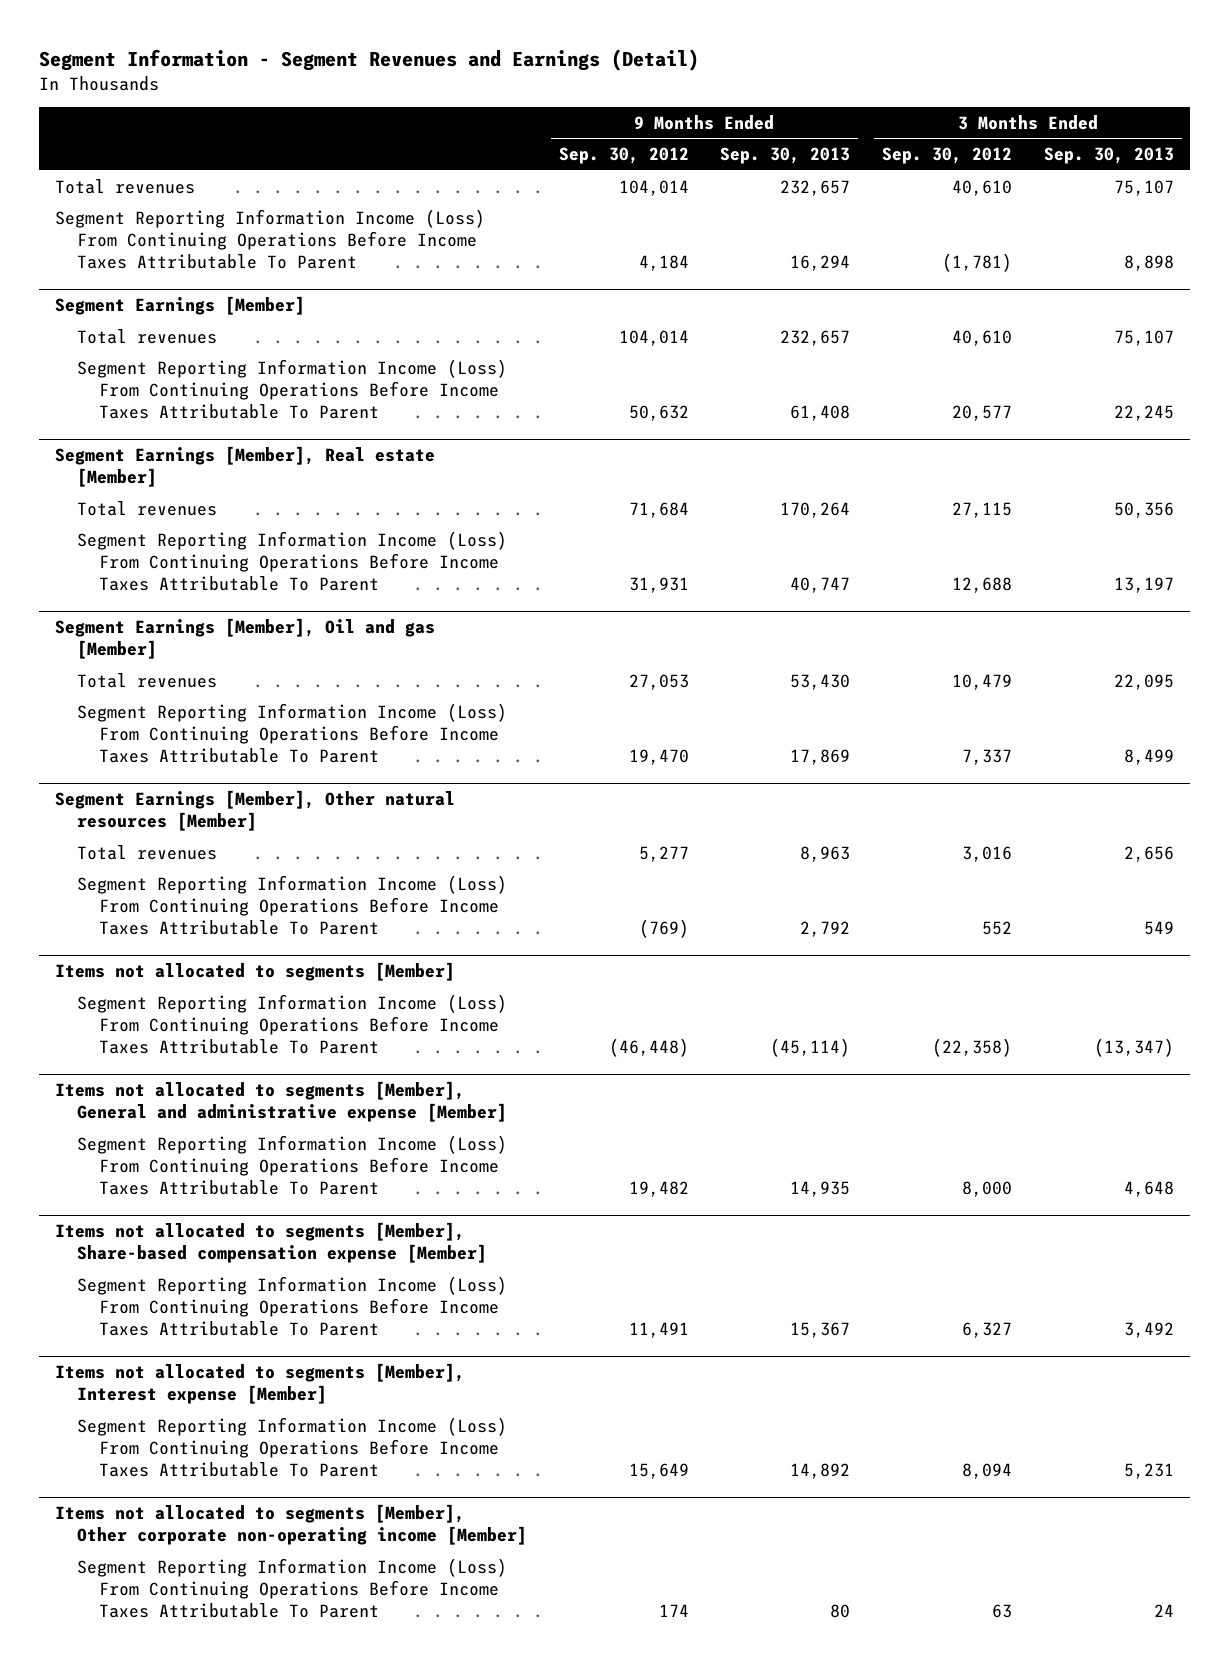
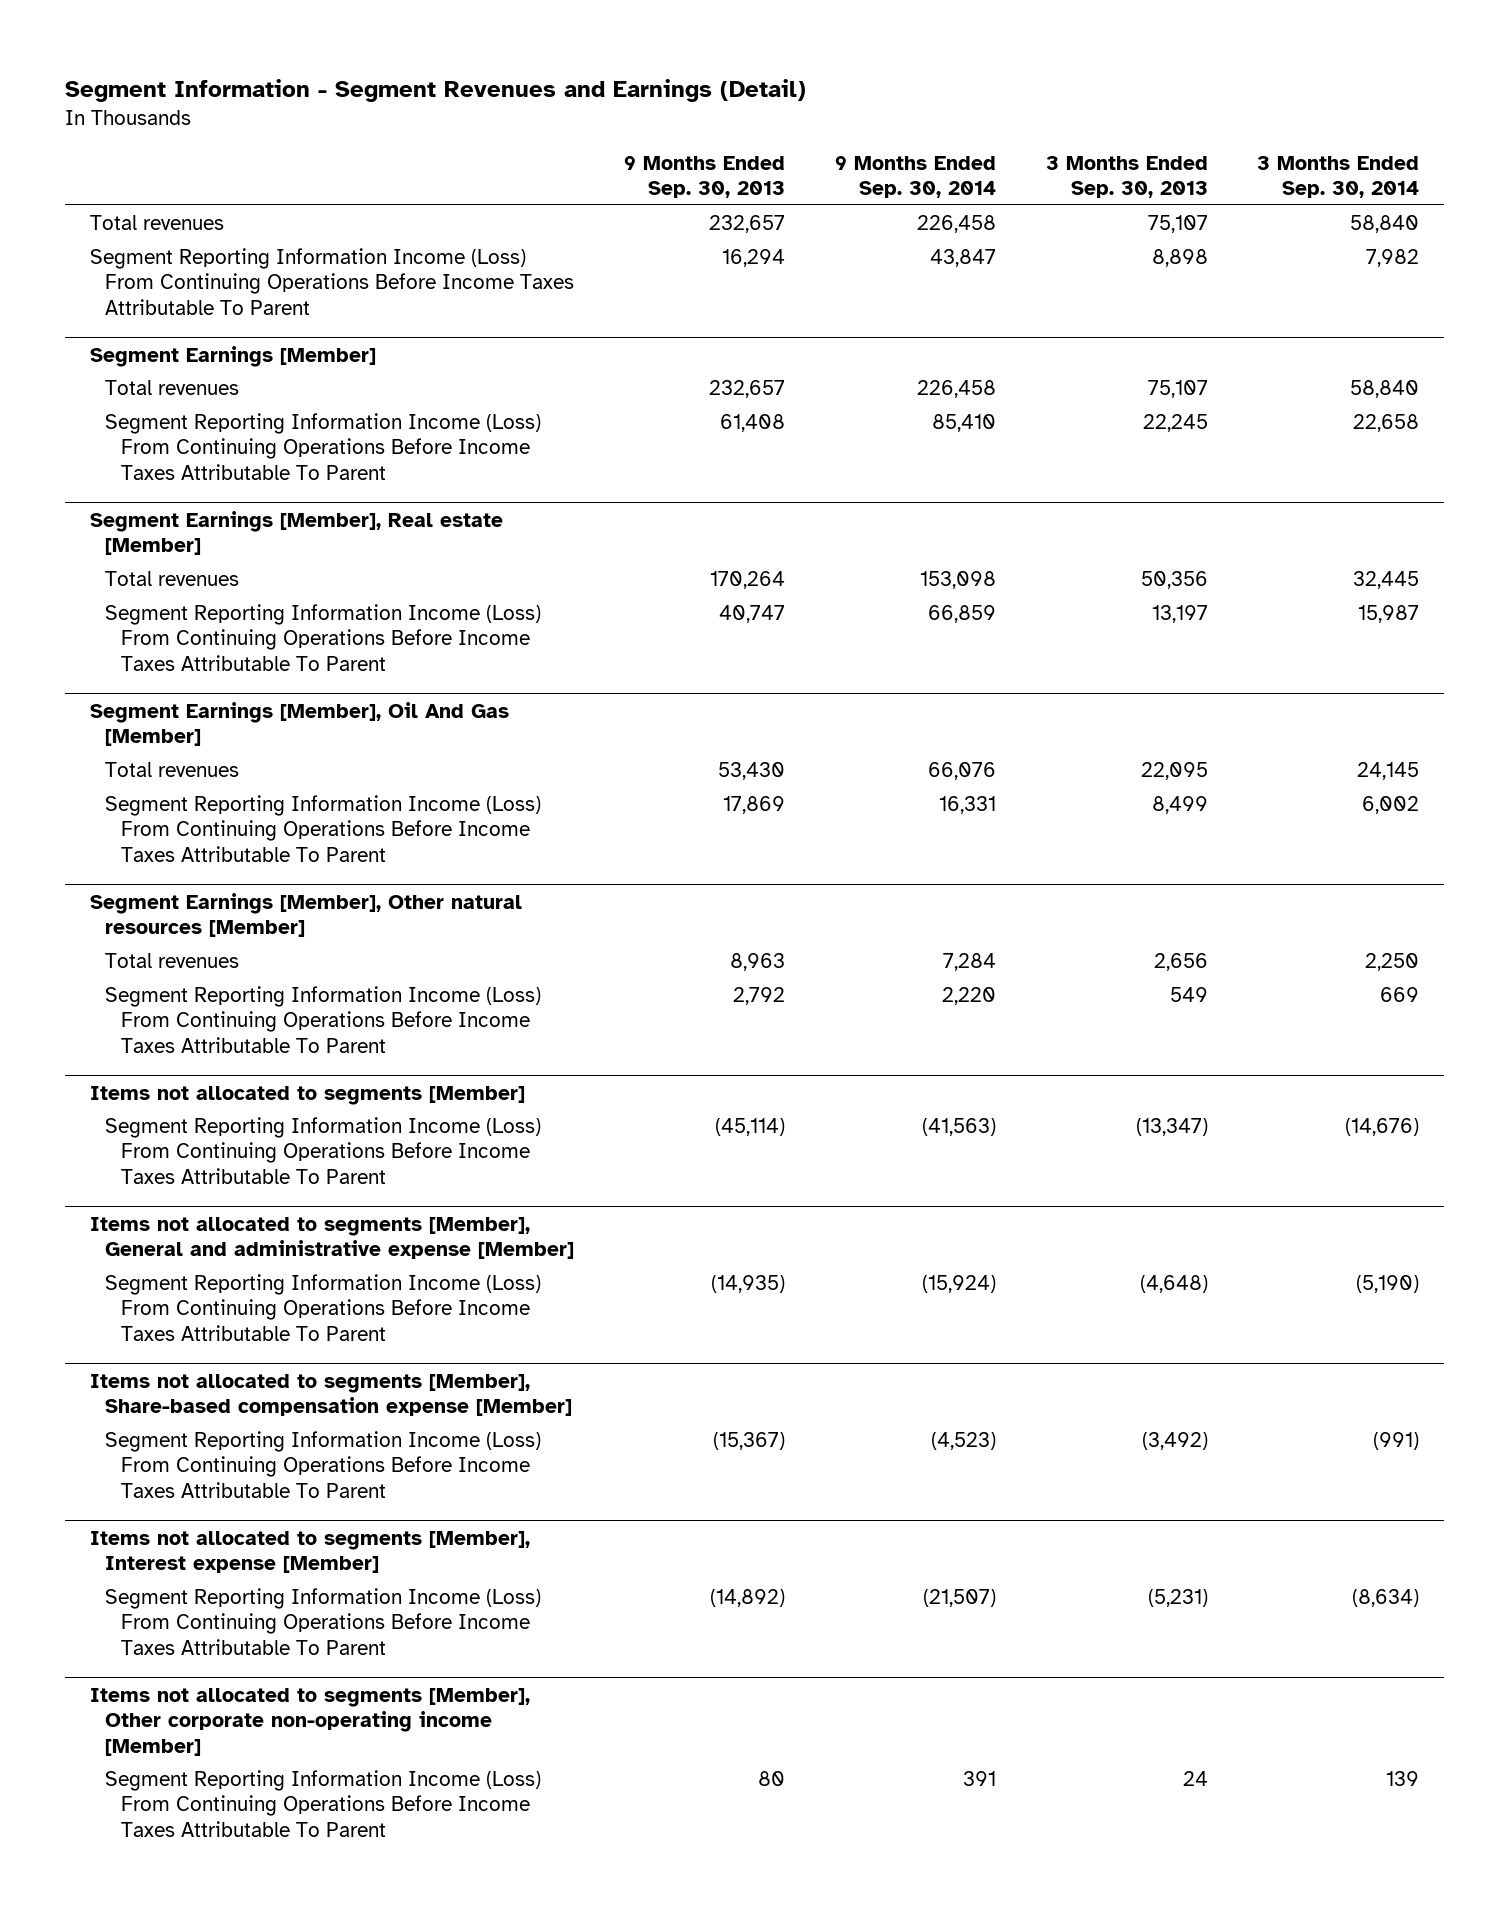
[558,147,689,165] Sep. 30, 2012 -> none
[882,147,1013,165] Sep. 30, 2012 -> none
none -> [834,155,996,199] 9 Months Ended Sep. 30, 2014
none -> [1257,155,1420,199] 3 Months Ended Sep. 30, 2014
[54,617,435,659] Segment Earnings [Member], Oil and gas [Member] -> [89,701,509,747] Segment Earnings [Member], Oil And Gas [Member]
[790,1181,851,1198] 14,935 -> [711,1274,786,1293] (14,935)
[1123,1181,1174,1198] 4,648 -> [1139,1274,1208,1293] (4,648)
[790,1322,851,1339] 15,367 -> [713,1431,786,1450] (15,367)
[1123,1322,1174,1339] 3,492 -> [1141,1431,1208,1450] (3,492)
[790,1463,851,1480] 14,892 -> [710,1588,786,1607] (14,892)
[1123,1463,1174,1480] 5,231 -> [1147,1588,1208,1607] (5,231)

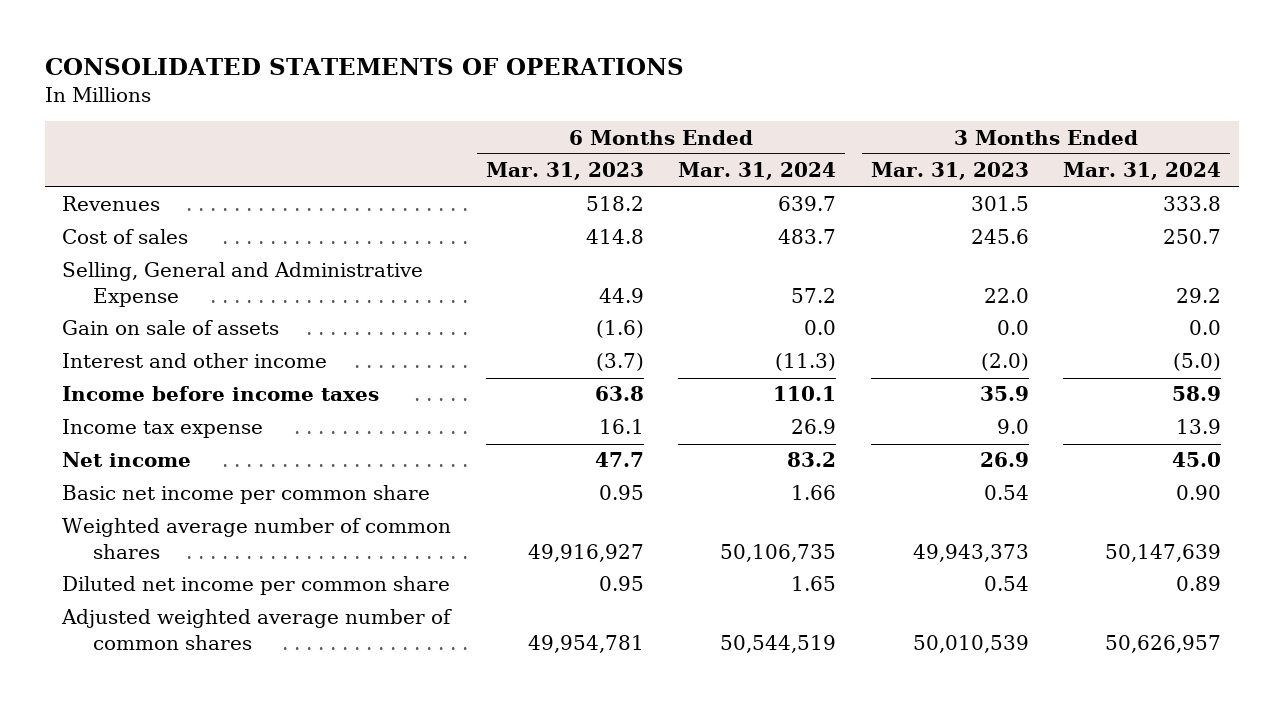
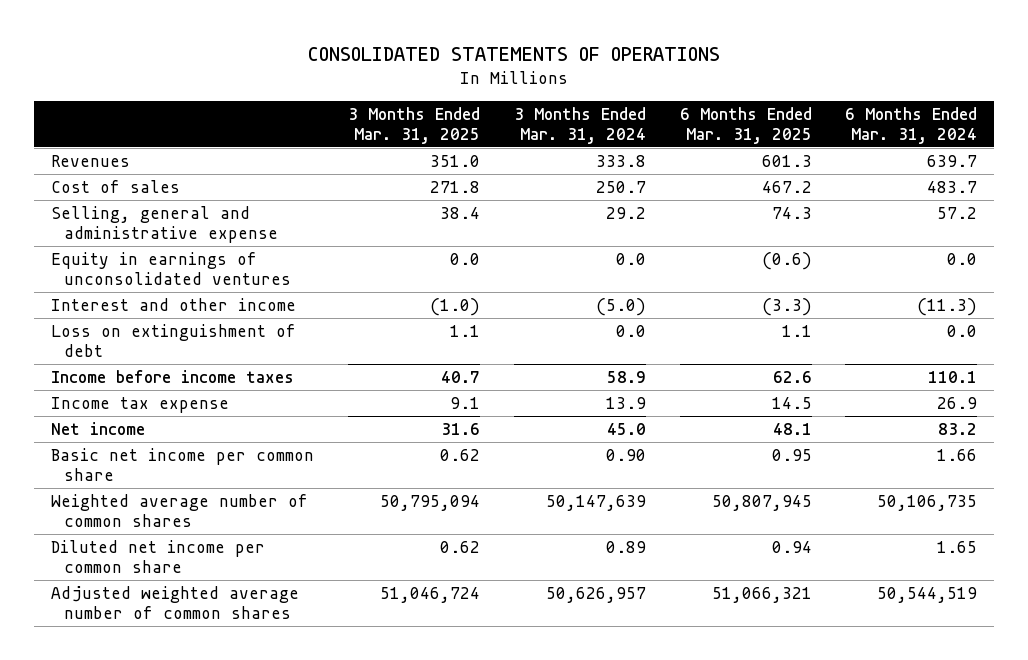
[485,162,644,181] Mar. 31, 2023 -> none
[870,162,1029,181] Mar. 31, 2023 -> none
none -> [347,106,480,144] 3 Months Ended Mar. 31, 2025
none -> [679,106,812,144] 6 Months Ended Mar. 31, 2025
[62,320,280,336] Gain on sale of assets -> none
[62,262,424,307] Selling, General and Administrative Expense -> [50,205,279,244] Selling, general and administrative expense
none -> [50,251,292,286] Equity in earnings of unconsolidated ventures
none -> [50,323,296,358] Loss on extinguishment of debt

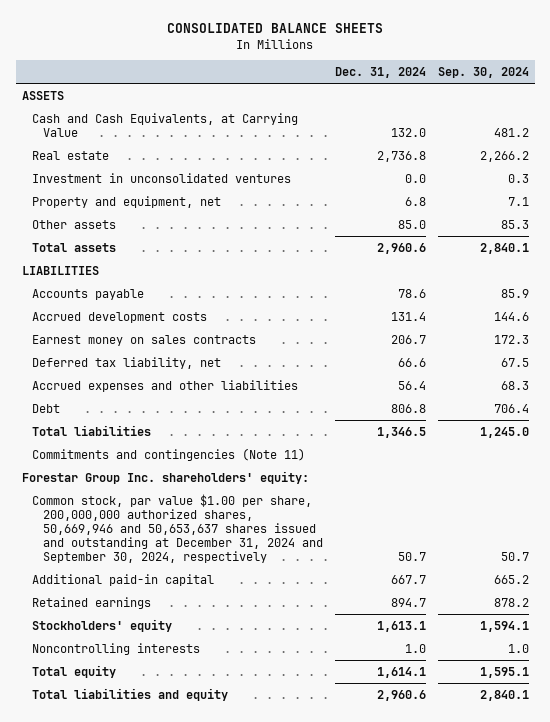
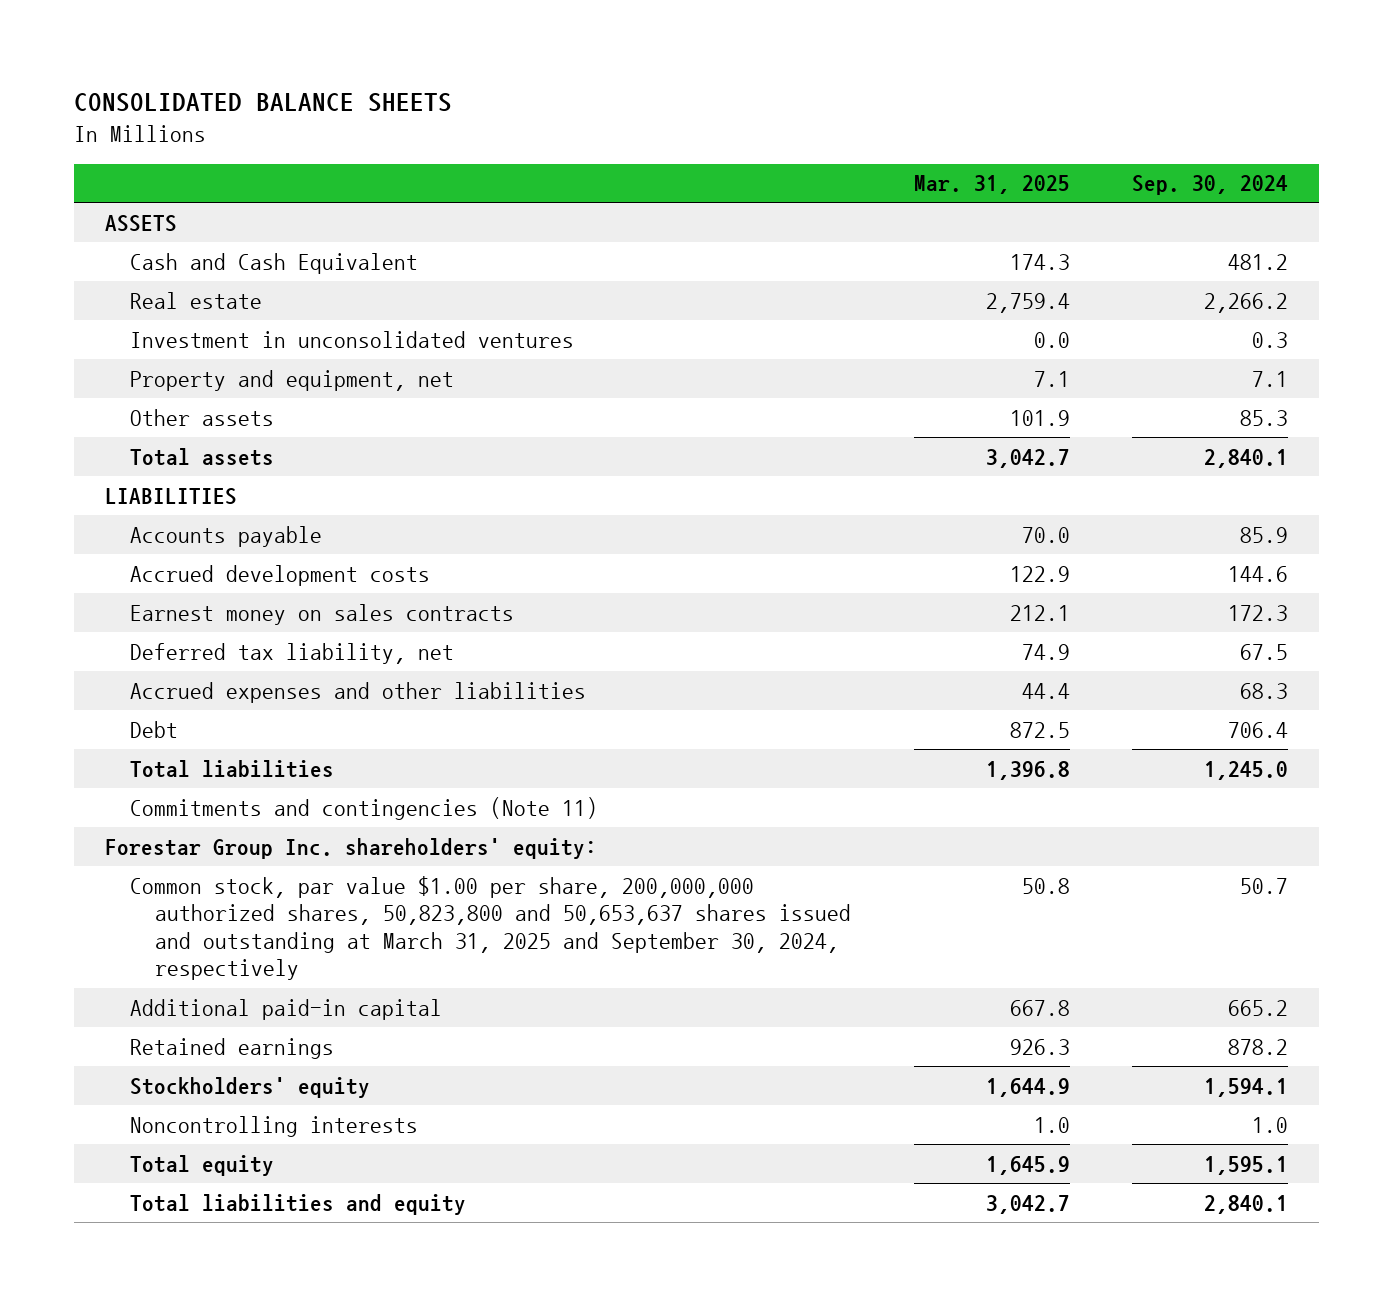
[334,67,426,79] Dec. 31, 2024 -> none
none -> [913,175,1070,195] Mar. 31, 2025
[32,112,299,137] Cash and Cash Equivalents, at Carrying Value -> [130,252,419,274] Cash and Cash Equivalent
[32,493,323,563] Common stock, par value $1.00 per share, 200,000,000 authorized shares, 50,669,946 and 50,653,637 shares issued and outstanding at December 31, 2024 and September 30, 2024, respectively -> [130,875,852,981] Common stock, par value $1.00 per share, 200,000,000 authorized shares, 50,823,800 and 50,653,637 shares issued and outstanding at March 31, 2025 and September 30, 2024, respectively

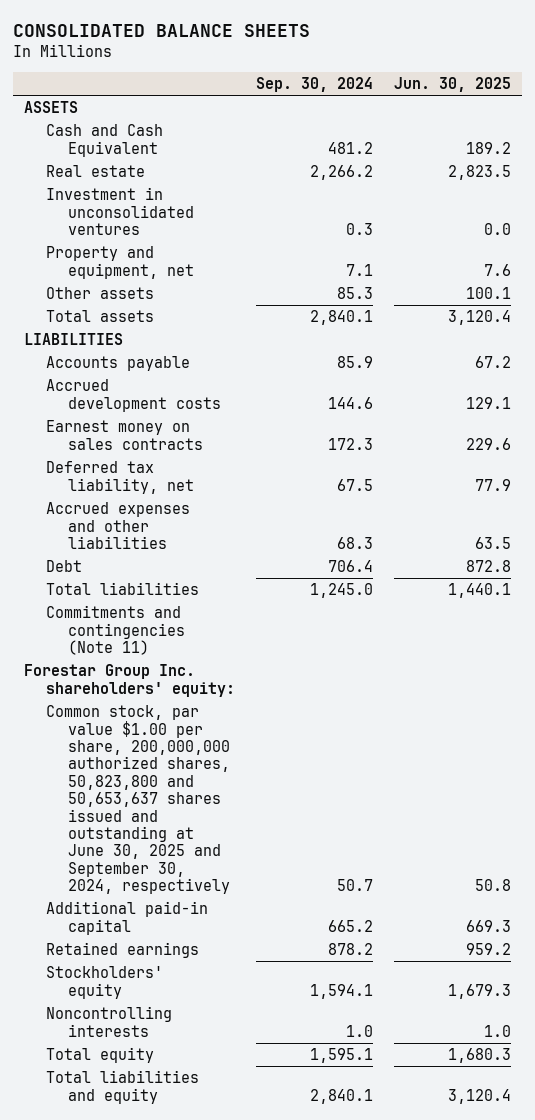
[913,175,1070,195] Mar. 31, 2025 -> none
none -> [394,77,512,93] Jun. 30, 2025
[130,875,852,981] Common stock, par value $1.00 per share, 200,000,000 authorized shares, 50,823,800 and 50,653,637 shares issued and outstanding at March 31, 2025 and September 30, 2024, respectively -> [45,705,230,895] Common stock, par value $1.00 per share, 200,000,000 authorized shares, 50,823,800 and 50,653,637 shares issued and outstanding at June 30, 2025 and September 30, 2024, respectively

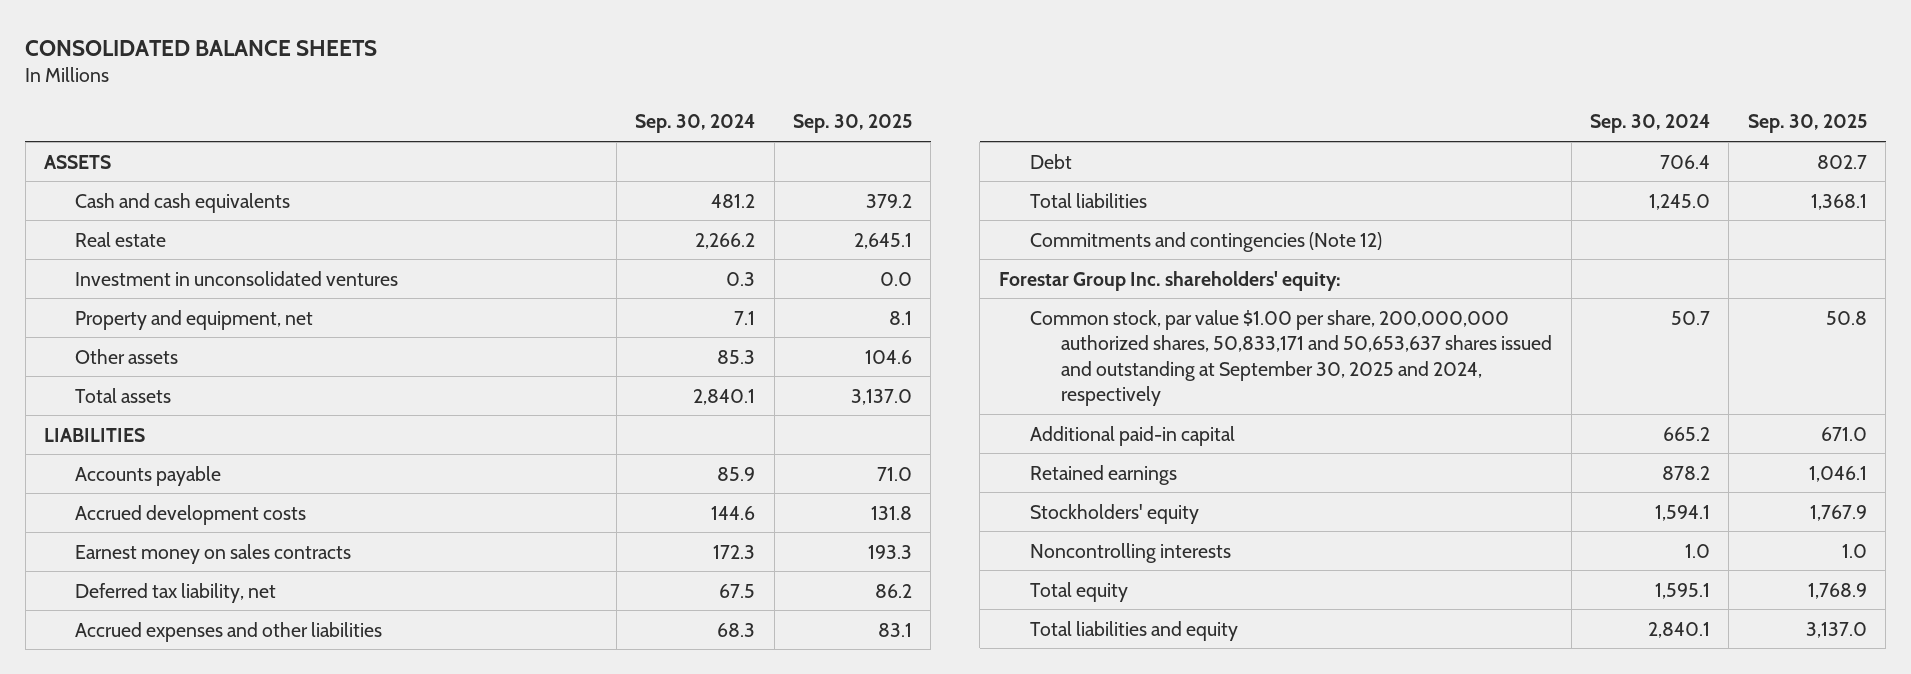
[394,77,512,93] Jun. 30, 2025 -> none
none -> [792,114,912,134] Sep. 30, 2025
[45,124,163,157] Cash and Cash Equivalent -> [75,192,291,213] Cash and cash equivalents
[45,605,185,655] Commitments and contingencies (Note 11) -> [1030,231,1383,252] Commitments and contingencies (Note 12)
[45,705,230,895] Common stock, par value $1.00 per share, 200,000,000 authorized shares, 50,823,800 and 50,653,637 shares issued and outstanding at June 30, 2025 and September 30, 2024, respectively -> [1030,309,1553,407] Common stock, par value $1.00 per share, 200,000,000 authorized shares, 50,833,171 and 50,653,637 shares issued and outstanding at September 30, 2025 and 2024, respectively

